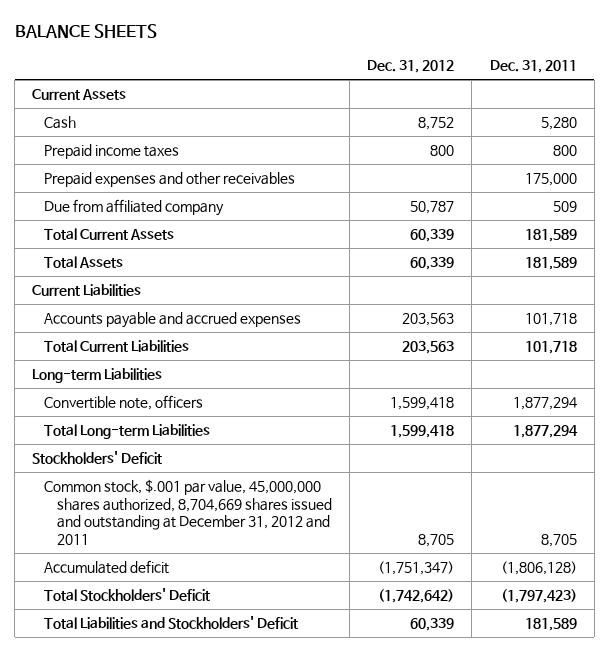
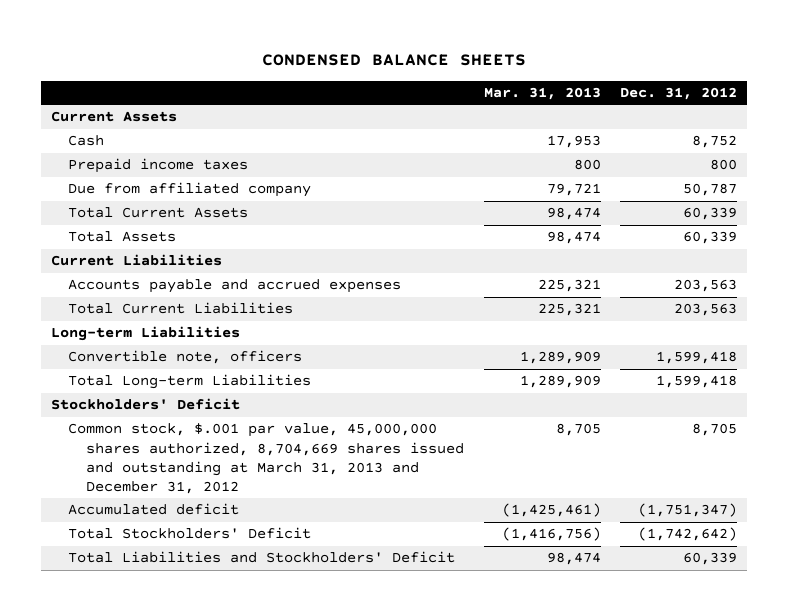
[14,23,157,38] BALANCE SHEETS -> [262,54,527,67] CONDENSED BALANCE SHEETS
[489,60,577,74] Dec. 31, 2011 -> none
none -> [483,87,601,101] Mar. 31, 2013
[44,172,296,188] Prepaid expenses and other receivables -> none
[44,479,332,545] Common stock, $.001 par value, 45,000,000 shares authorized, 8,704,669 shares issued and outstanding at December 31, 2012 and 2011 -> [68,423,464,494] Common stock, $.001 par value, 45,000,000 shares authorized, 8,704,669 shares issued and outstanding at March 31, 2013 and December 31, 2012

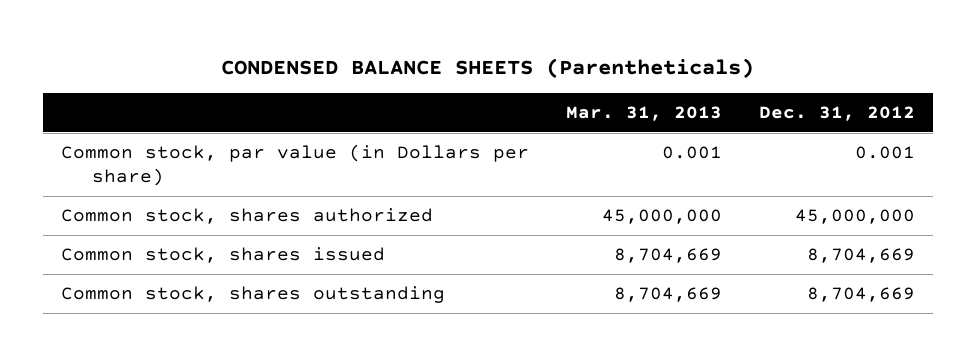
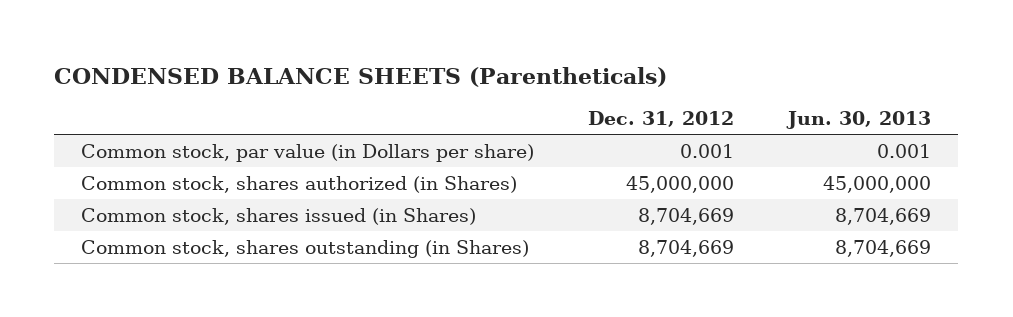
[565,106,722,122] Mar. 31, 2013 -> none
none -> [786,111,932,130] Jun. 30, 2013
[61,208,434,225] Common stock, shares authorized -> [81,175,518,193] Common stock, shares authorized (in Shares)
[61,247,386,264] Common stock, shares issued -> [81,207,477,225] Common stock, shares issued (in Shares)
[61,286,446,304] Common stock, shares outstanding -> [81,239,530,258] Common stock, shares outstanding (in Shares)

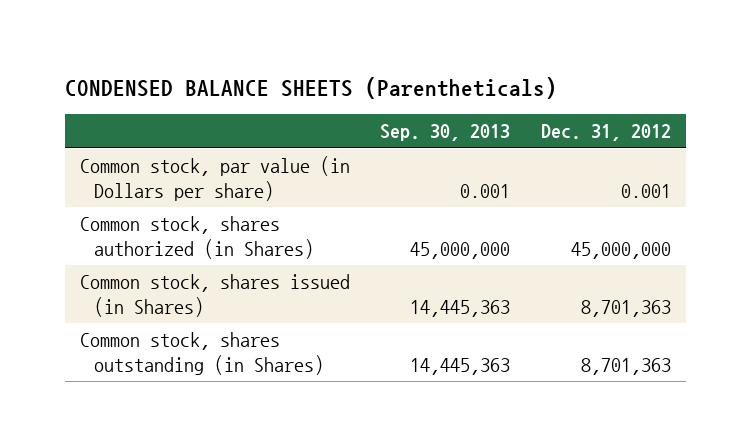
[786,111,932,130] Jun. 30, 2013 -> none
none -> [380,124,511,142] Sep. 30, 2013
[638,207,735,225] 8,704,669 -> [580,299,671,317] 8,701,363
[638,239,735,257] 8,704,669 -> [580,357,671,375] 8,701,363

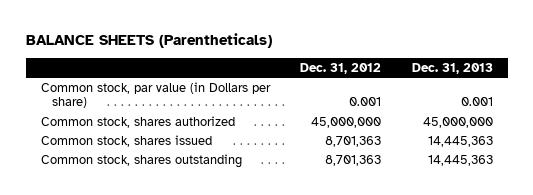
[64,76,557,99] CONDENSED BALANCE SHEETS (Parentheticals) -> [25,33,272,49] BALANCE SHEETS (Parentheticals)
[380,124,511,142] Sep. 30, 2013 -> none
none -> [411,63,493,75] Dec. 31, 2013
[79,215,314,259] Common stock, shares authorized (in Shares) -> [40,115,235,128] Common stock, shares authorized
[79,273,350,317] Common stock, shares issued (in Shares) -> [40,134,212,147] Common stock, shares issued
[79,331,324,375] Common stock, shares outstanding (in Shares) -> [40,153,242,168] Common stock, shares outstanding

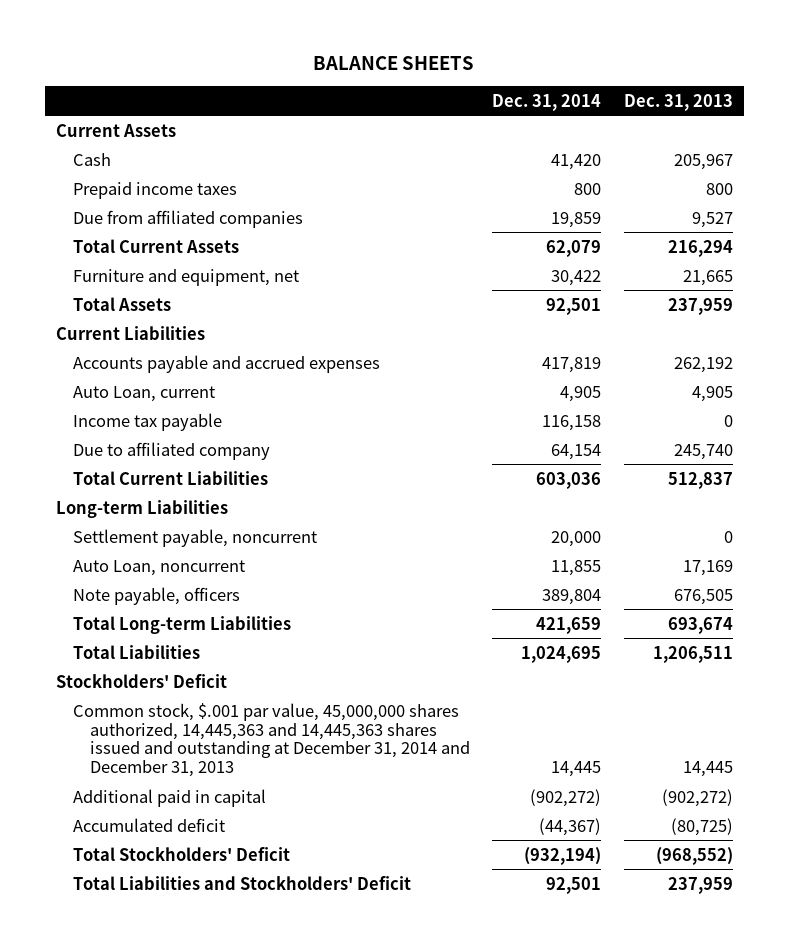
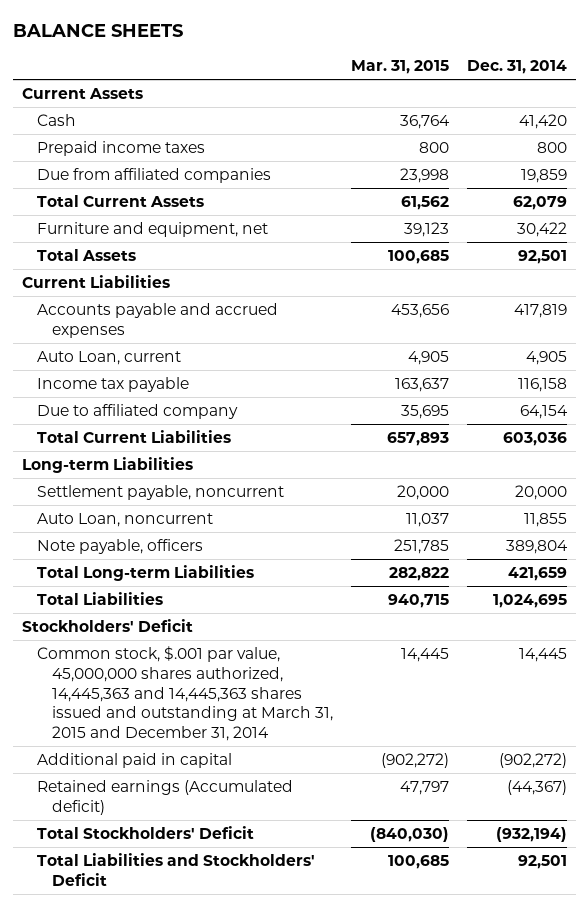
[623,93,733,111] Dec. 31, 2013 -> none
none -> [350,60,449,75] Mar. 31, 2015
[72,702,470,778] Common stock, $.001 par value, 45,000,000 shares authorized, 14,445,363 and 14,445,363 shares issued and outstanding at December 31, 2014 and December 31, 2013 -> [36,646,333,742] Common stock, $.001 par value, 45,000,000 shares authorized, 14,445,363 and 14,445,363 shares issued and outstanding at March 31, 2015 and December 31, 2014
[72,817,225,832] Accumulated deficit -> [36,780,293,815] Retained earnings (Accumulated deficit)

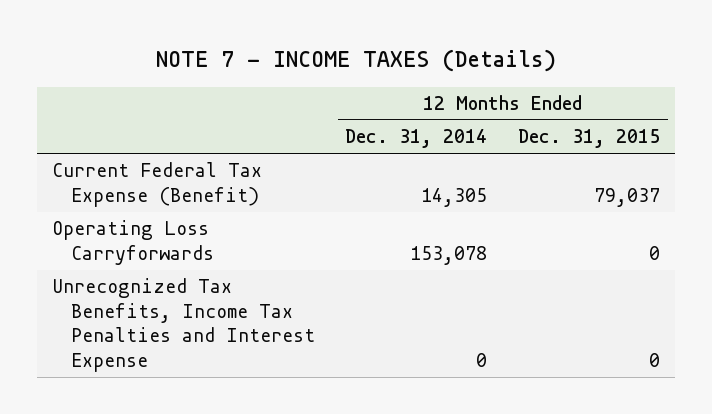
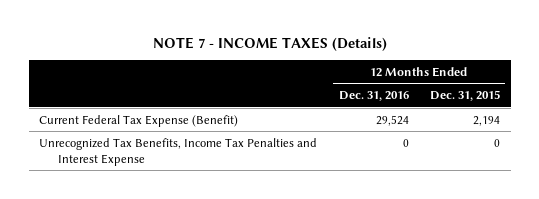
[345,129,488,149] Dec. 31, 2014 -> none
none -> [338,91,409,102] Dec. 31, 2016
[52,220,214,265] Operating Loss Carryforwards -> none
[593,187,660,207] 79,037 -> [472,115,500,126] 2,194

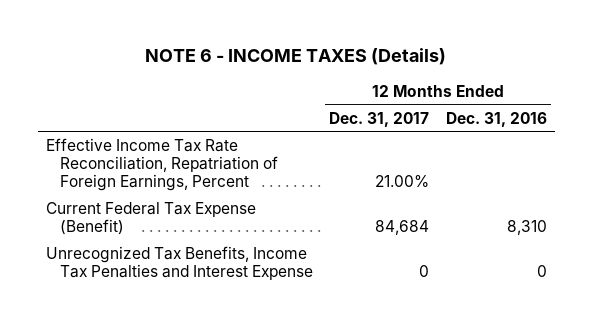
[152,36,387,51] NOTE 7 - INCOME TAXES (Details) -> [145,48,447,66] NOTE 6 - INCOME TAXES (Details)
[429,90,500,102] Dec. 31, 2015 -> none
none -> [329,111,430,127] Dec. 31, 2017
none -> [46,138,279,192] Effective Income Tax Rate Reconciliation, Repatriation of Foreign Earnings, Percent
[375,114,409,126] 29,524 -> [506,220,547,236] 8,310

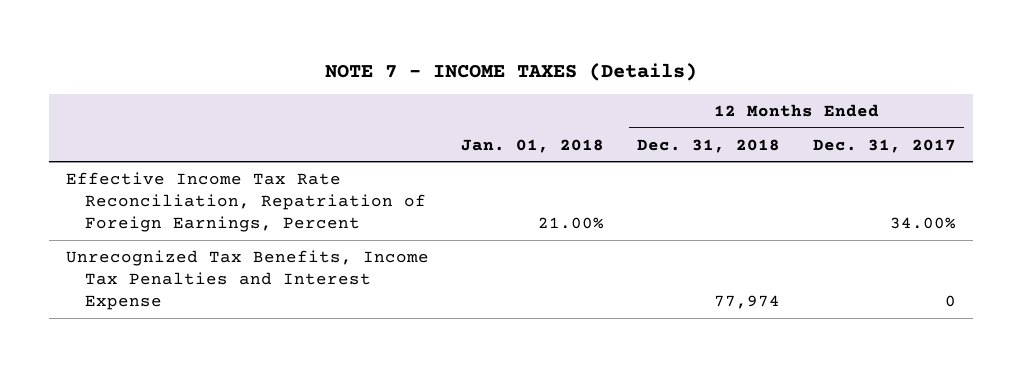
[145,48,447,66] NOTE 6 - INCOME TAXES (Details) -> [324,62,697,81] NOTE 7 - INCOME TAXES (Details)
[445,111,547,127] Dec. 31, 2016 -> none
none -> [461,138,605,153] Jan. 01, 2018
none -> [637,138,781,153] Dec. 31, 2018
[46,202,257,236] Current Federal Tax Expense (Benefit) -> none
[375,175,430,188] 21.00% -> [890,216,957,229] 34.00%

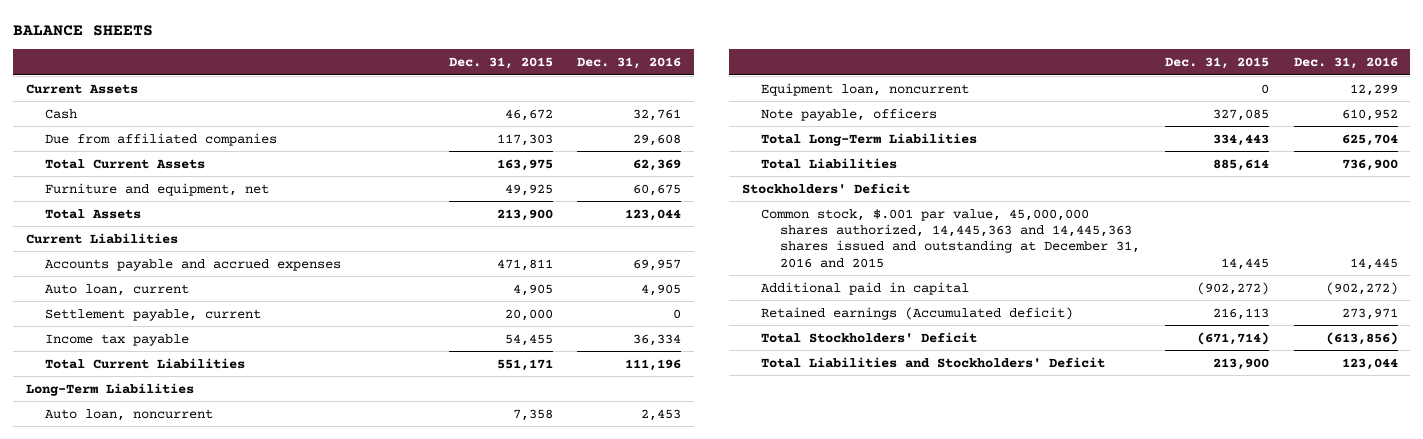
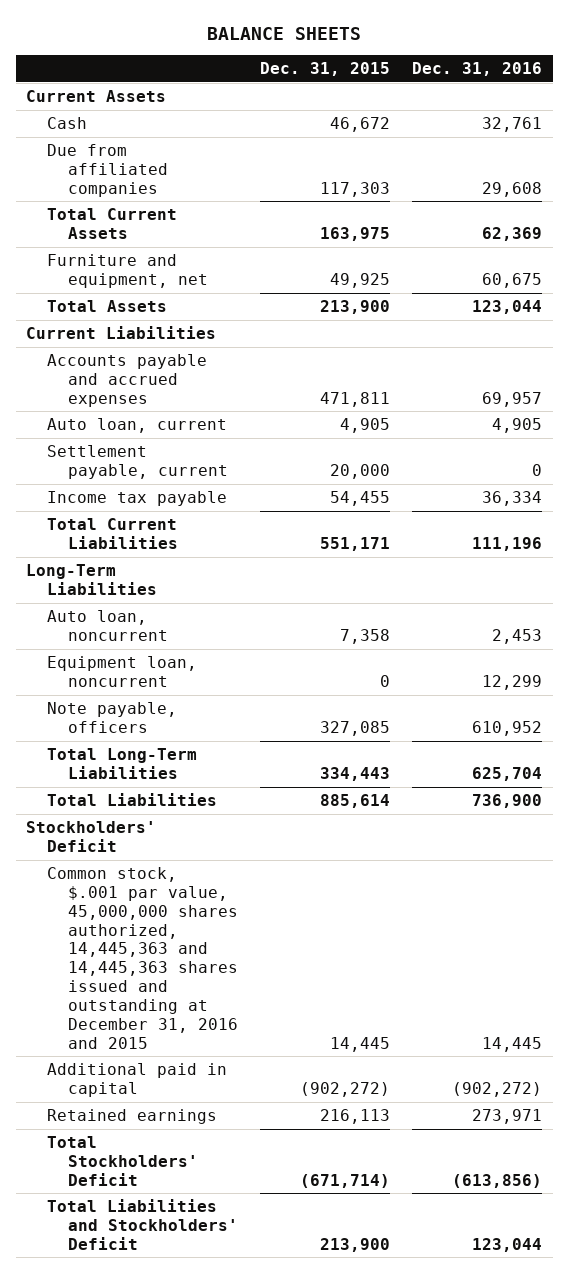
[760,306,1073,320] Retained earnings (Accumulated deficit) -> [47,1108,218,1124] Retained earnings

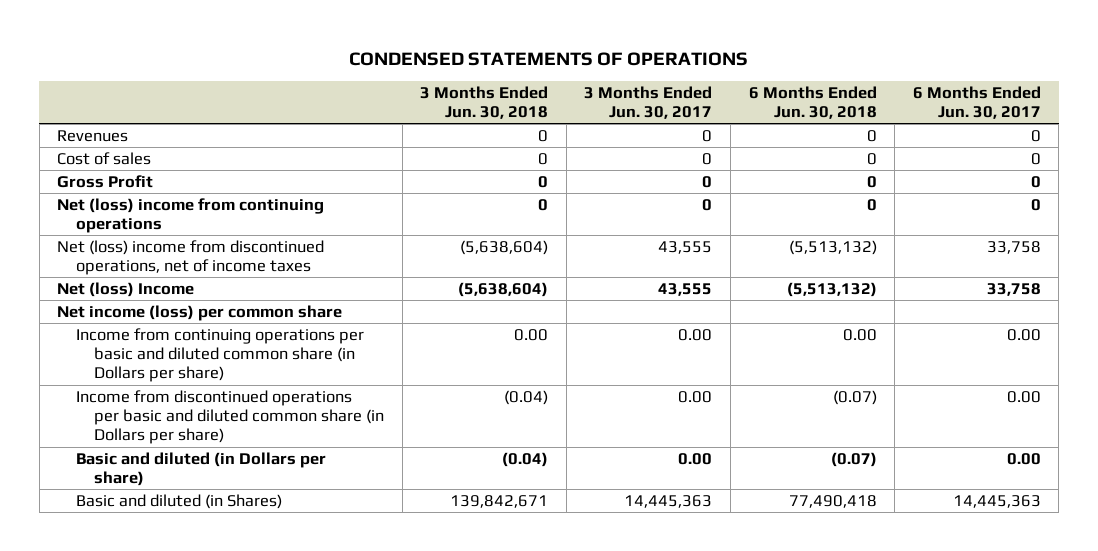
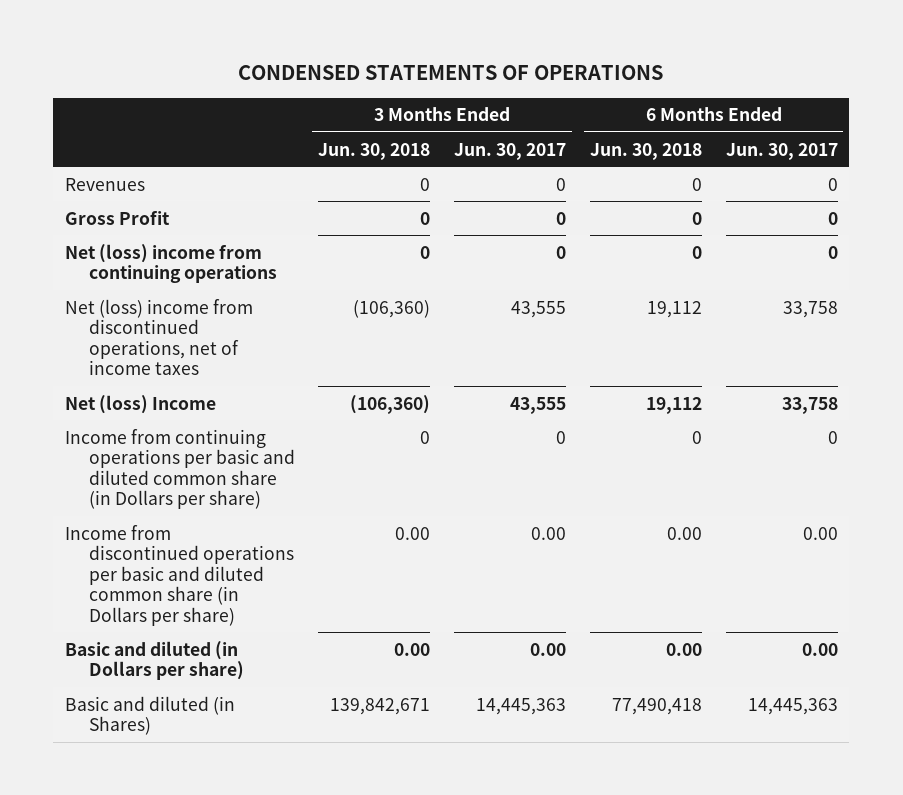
[57,151,152,165] Cost of sales -> none
[57,304,343,321] Net income (loss) per common share -> none
[460,239,549,255] (5,638,604) -> [353,299,431,318] (106,360)
[788,239,877,255] (5,513,132) -> [646,300,702,318] 19,112
[458,281,549,297] (5,638,604) -> [350,394,431,414] (106,360)
[786,281,877,297] (5,513,132) -> [645,396,702,414] 19,112
[514,328,549,341] 0.00 -> [420,430,431,444] 0
[678,328,713,341] 0.00 -> [556,430,567,444] 0
[842,328,877,341] 0.00 -> [691,430,702,444] 0
[1006,328,1041,341] 0.00 -> [827,430,838,444] 0
[504,389,549,405] (0.04) -> [395,526,431,540] 0.00
[832,389,877,405] (0.07) -> [666,526,702,540] 0.00
[502,451,549,467] (0.04) -> [394,642,431,656] 0.00
[830,451,877,467] (0.07) -> [665,642,702,656] 0.00

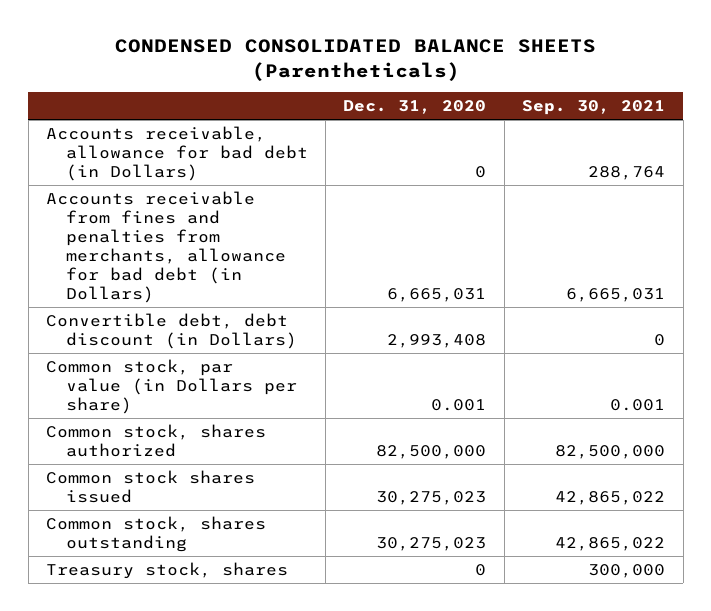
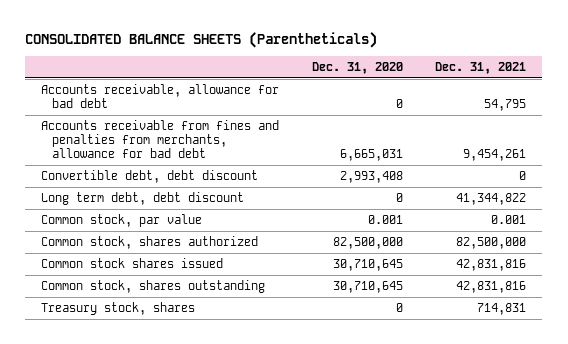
[114,39,596,81] CONDENSED CONSOLIDATED BALANCE SHEETS (Parentheticals) -> [25,32,378,49] CONSOLIDATED BALANCE SHEETS (Parentheticals)
[522,100,666,116] Sep. 30, 2021 -> none
none -> [435,62,527,75] Dec. 31, 2021
[46,125,308,181] Accounts receivable, allowance for bad debt (in Dollars) -> [41,84,280,109] Accounts receivable, allowance for bad debt
[46,190,286,303] Accounts receivable from fines and penalties from merchants, allowance for bad debt (in Dollars) -> [41,120,280,159] Accounts receivable from fines and penalties from merchants, allowance for bad debt
[46,312,297,349] Convertible debt, debt discount (in Dollars) -> [41,170,259,184] Convertible debt, debt discount
none -> [41,192,245,206] Long term debt, debt discount
[46,358,297,414] Common stock, par value (in Dollars per share) -> [41,214,203,228] Common stock, par value
[376,490,487,505] 30,275,023 -> [332,259,403,272] 30,710,645
[376,536,487,551] 30,275,023 -> [332,281,403,294] 30,710,645

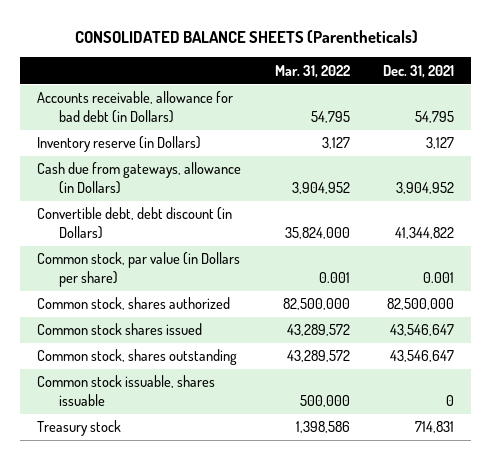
[311,62,403,75] Dec. 31, 2020 -> none
none -> [274,64,350,78] Mar. 31, 2022
[41,120,280,159] Accounts receivable from fines and penalties from merchants, allowance for bad debt -> none
[41,192,245,206] Long term debt, debt discount -> none
[41,84,280,109] Accounts receivable, allowance for bad debt -> [37,91,234,123] Accounts receivable, allowance for bad debt (in Dollars)
none -> [37,136,202,153] Inventory reserve (in Dollars)
none -> [37,162,242,194] Cash due from gateways, allowance (in Dollars)
[41,170,259,184] Convertible debt, debt discount -> [37,207,233,239] Convertible debt, debt discount (in Dollars)
[519,171,527,181] 0 -> [394,226,454,239] 41,344,822
[41,214,203,228] Common stock, par value -> [37,252,241,287] Common stock, par value (in Dollars per share)
[456,259,527,272] 42,831,816 -> [389,324,454,337] 43,546,647
[456,281,527,294] 42,831,816 -> [389,350,454,363] 43,546,647
none -> [37,375,216,406] Common stock issuable, shares issuable
[41,302,196,316] Treasury stock, shares -> [37,420,122,437] Treasury stock

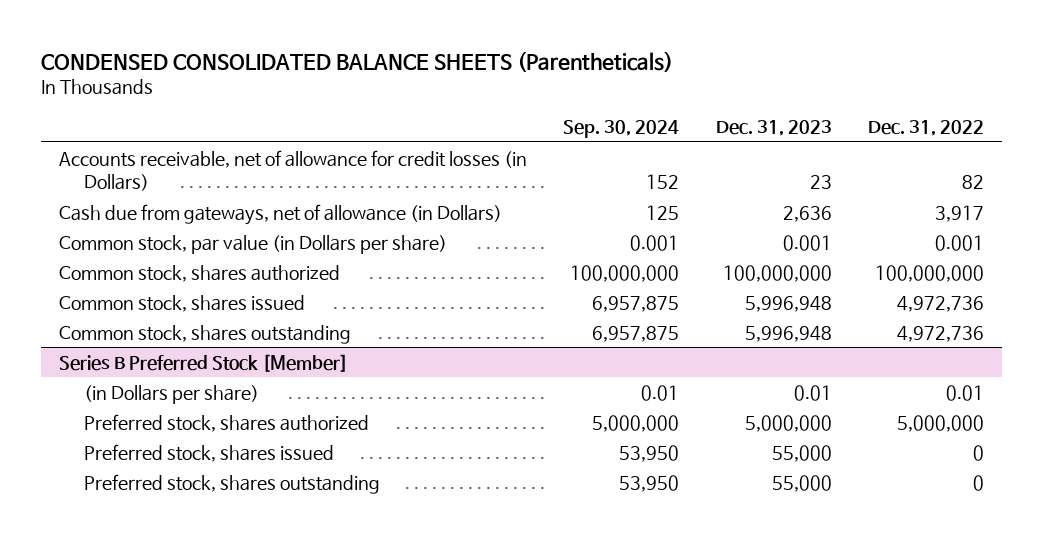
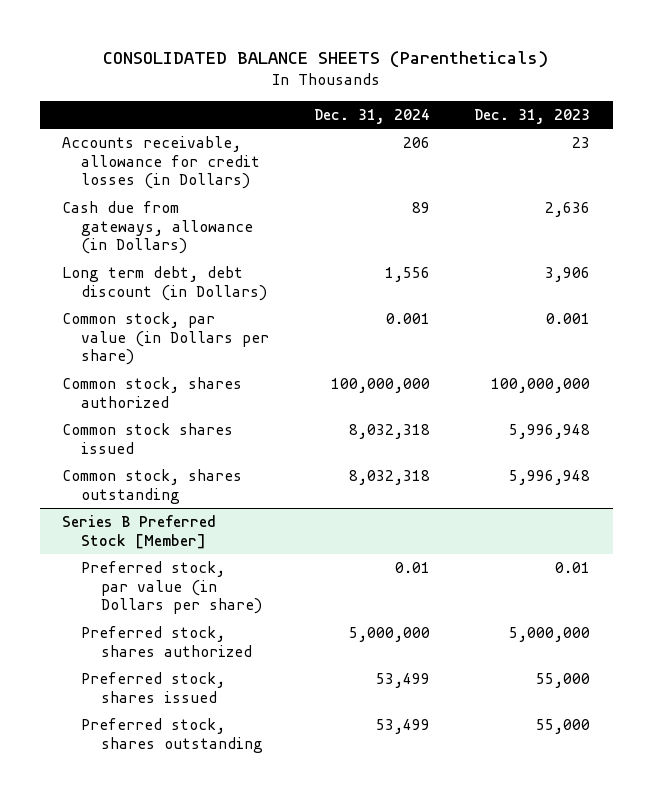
[41,51,674,73] CONDENSED CONSOLIDATED BALANCE SHEETS (Parentheticals) -> [103,50,549,68] CONSOLIDATED BALANCE SHEETS (Parentheticals)
[563,120,680,139] Sep. 30, 2024 -> none
[867,120,984,137] Dec. 31, 2022 -> none
none -> [313,108,430,124] Dec. 31, 2024
[59,149,528,191] Accounts receivable, net of allowance for credit losses (in Dollars) -> [61,136,261,190] Accounts receivable, allowance for credit losses (in Dollars)
[59,203,503,225] Cash due from gateways, net of allowance (in Dollars) -> [61,201,254,255] Cash due from gateways, allowance (in Dollars)
none -> [61,266,268,301] Long term debt, debt discount (in Dollars)
[59,294,306,312] Common stock, shares issued -> [61,423,233,454] Common stock shares issued
[84,384,260,404] (in Dollars per share) -> [81,561,262,615] Preferred stock, par value (in Dollars per share)

